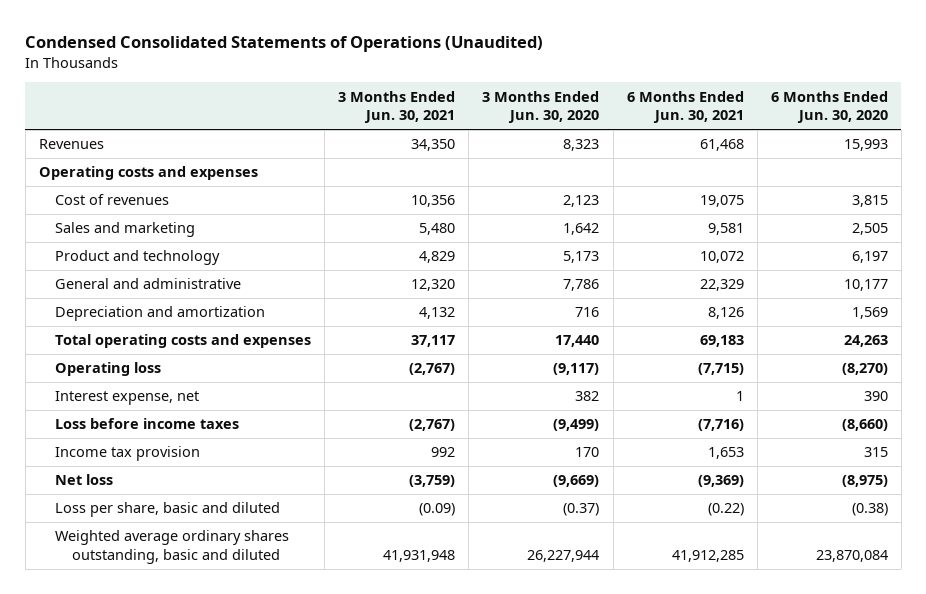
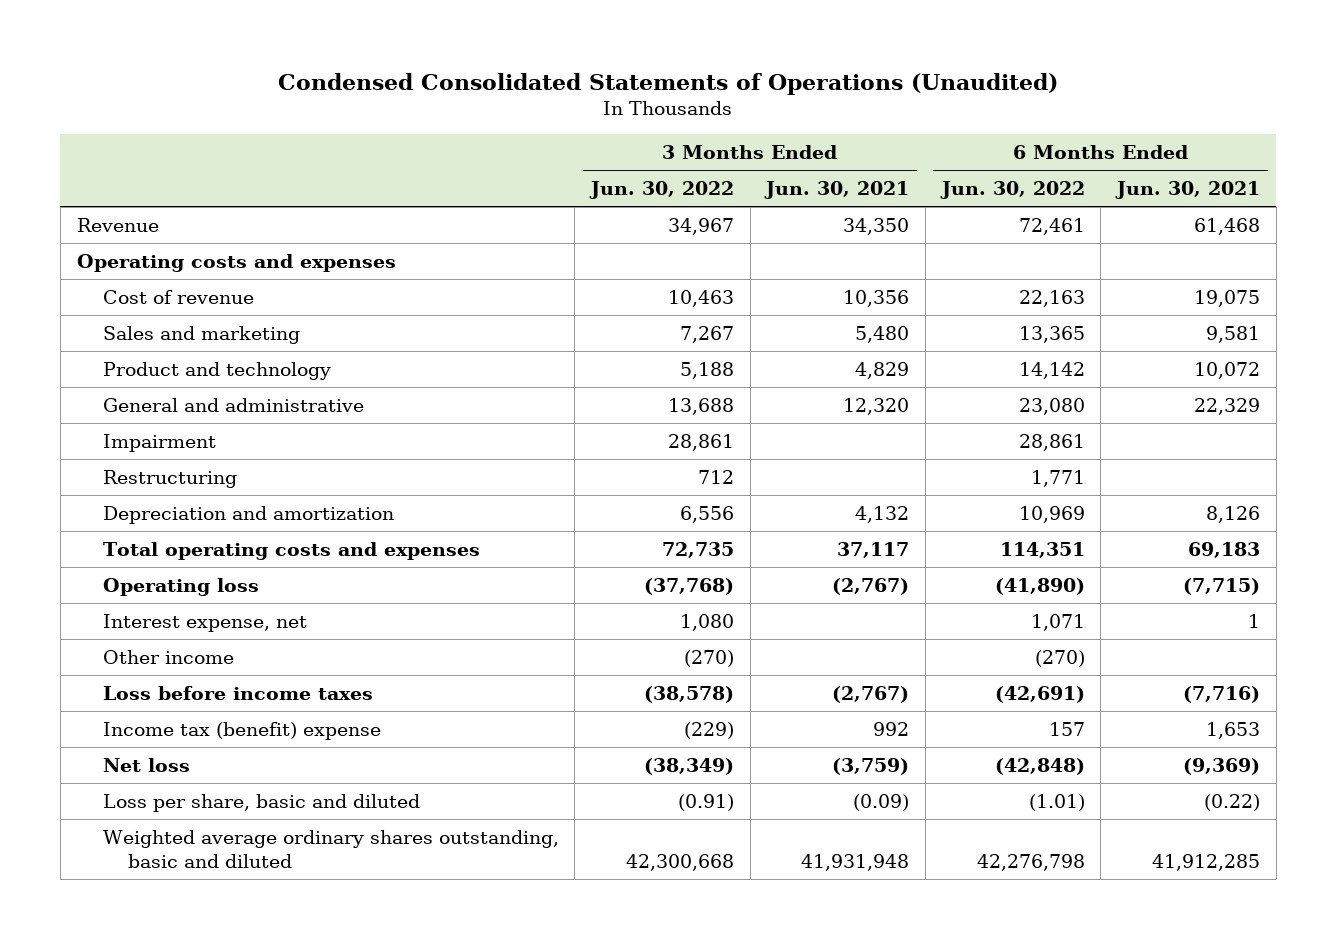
[482,90,600,124] 3 Months Ended Jun. 30, 2020 -> none
[770,90,888,124] 6 Months Ended Jun. 30, 2020 -> none
none -> [588,181,734,200] Jun. 30, 2022
none -> [939,181,1085,200] Jun. 30, 2022
[38,139,104,150] Revenues -> [76,217,159,232] Revenue
[55,194,170,206] Cost of revenues -> [102,289,254,304] Cost of revenue
none -> [102,433,216,452] Impairment
none -> [102,469,237,488] Restructuring
none -> [102,649,234,664] Other income
[55,446,201,462] Income tax provision -> [102,721,381,740] Income tax (benefit) expense

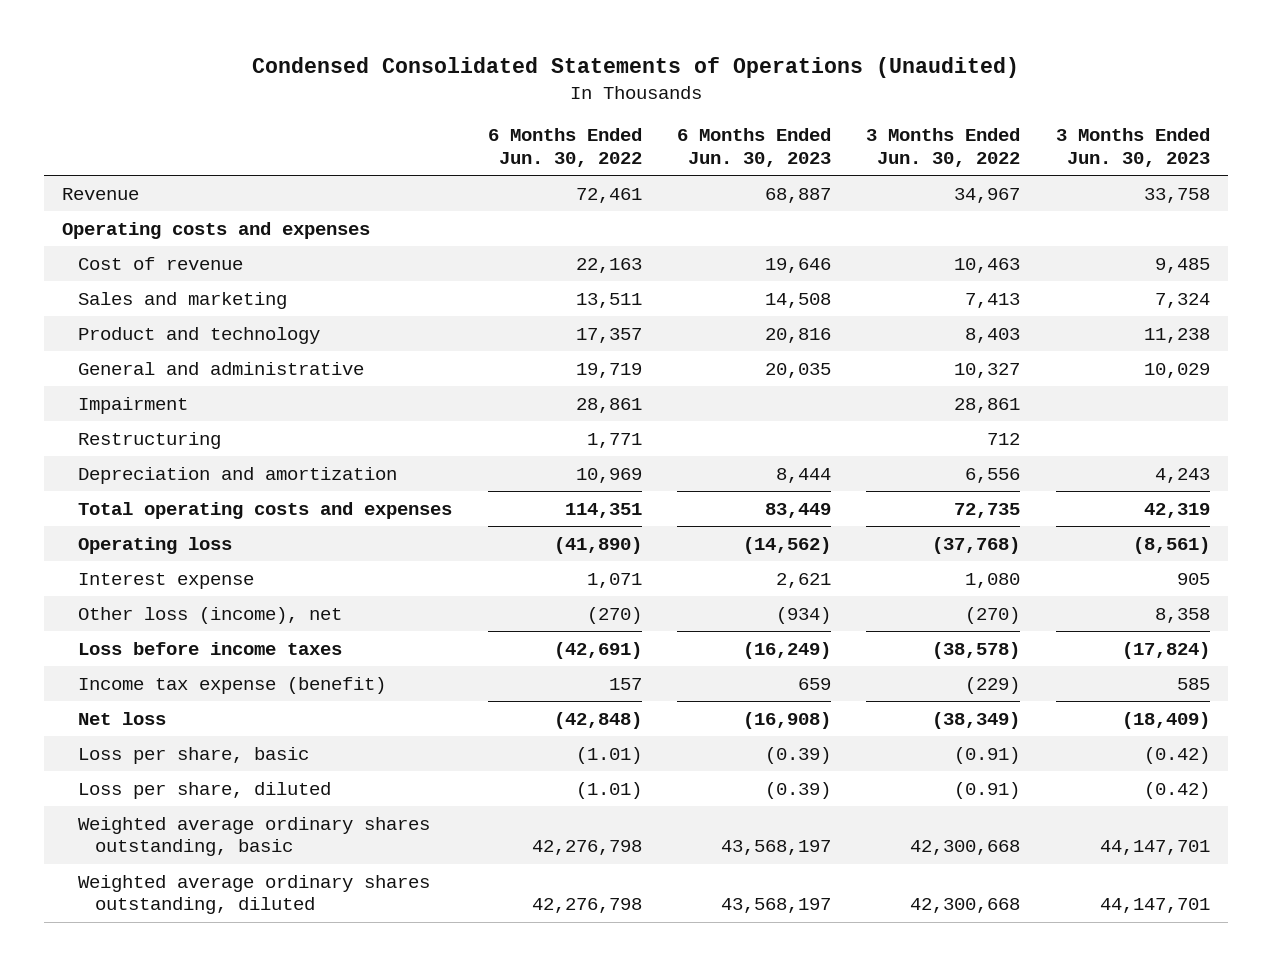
[764,181,910,200] Jun. 30, 2021 -> none
[1114,181,1260,200] Jun. 30, 2021 -> none
none -> [677,128,832,167] 6 Months Ended Jun. 30, 2023
none -> [1055,128,1210,167] 3 Months Ended Jun. 30, 2023
[679,325,734,343] 7,267 -> [965,292,1021,308] 7,413
[1018,325,1085,343] 13,365 -> [575,292,642,308] 13,511
[679,361,734,379] 5,188 -> [965,327,1021,343] 8,403
[1018,361,1085,379] 14,142 -> [575,327,642,343] 17,357
[667,397,734,415] 13,688 -> [954,362,1021,378] 10,327
[1018,397,1085,415] 23,080 -> [575,362,642,378] 19,719
[102,613,307,632] Interest expense, net -> [78,572,255,589] Interest expense
[102,649,234,664] Other income -> [78,606,343,624] Other loss (income), net
[102,721,381,740] Income tax (benefit) expense -> [78,676,387,694] Income tax expense (benefit)
[102,793,420,812] Loss per share, basic and diluted -> [78,746,310,764] Loss per share, basic
none -> [78,781,332,799] Loss per share, diluted
[102,829,559,868] Weighted average ordinary shares outstanding, basic and diluted -> [78,816,431,857] Weighted average ordinary shares outstanding, basic
none -> [78,874,431,915] Weighted average ordinary shares outstanding, diluted

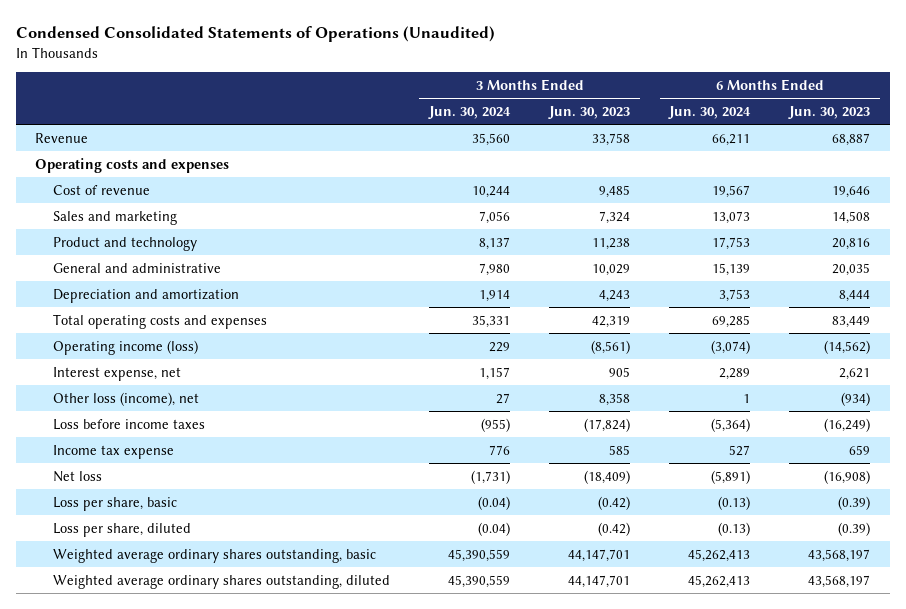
[487,128,642,167] 6 Months Ended Jun. 30, 2022 -> none
[866,128,1021,167] 3 Months Ended Jun. 30, 2022 -> none
none -> [428,105,512,119] Jun. 30, 2024
none -> [668,105,752,119] Jun. 30, 2024
[78,396,189,414] Impairment -> none
[78,431,222,449] Restructuring -> none
[78,536,233,554] Operating loss -> [52,339,198,355] Operating income (loss)
[78,572,255,589] Interest expense -> [52,366,181,381] Interest expense, net
[78,676,387,694] Income tax expense (benefit) -> [52,444,174,459] Income tax expense

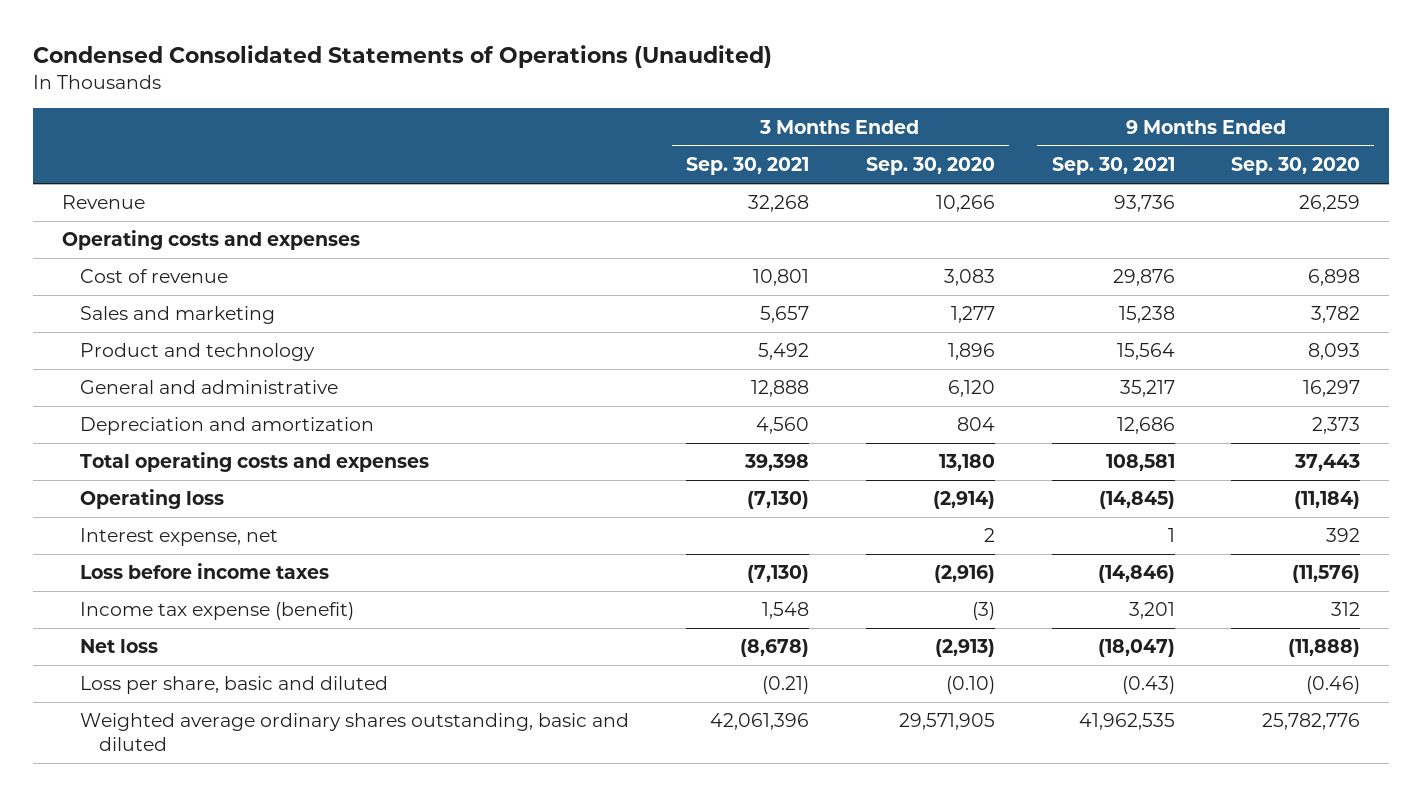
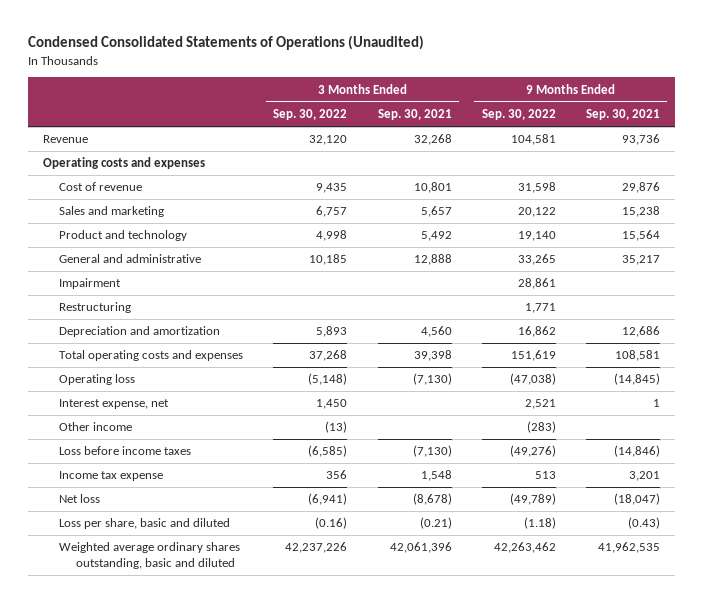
[865,157,995,176] Sep. 30, 2020 -> none
[1231,157,1361,176] Sep. 30, 2020 -> none
none -> [273,109,348,121] Sep. 30, 2022
none -> [481,109,556,121] Sep. 30, 2022
none -> [59,278,122,290] Impairment
none -> [59,302,132,314] Restructuring
none -> [59,422,133,432] Other income
[80,602,355,621] Income tax expense (benefit) -> [59,471,164,482] Income tax expense

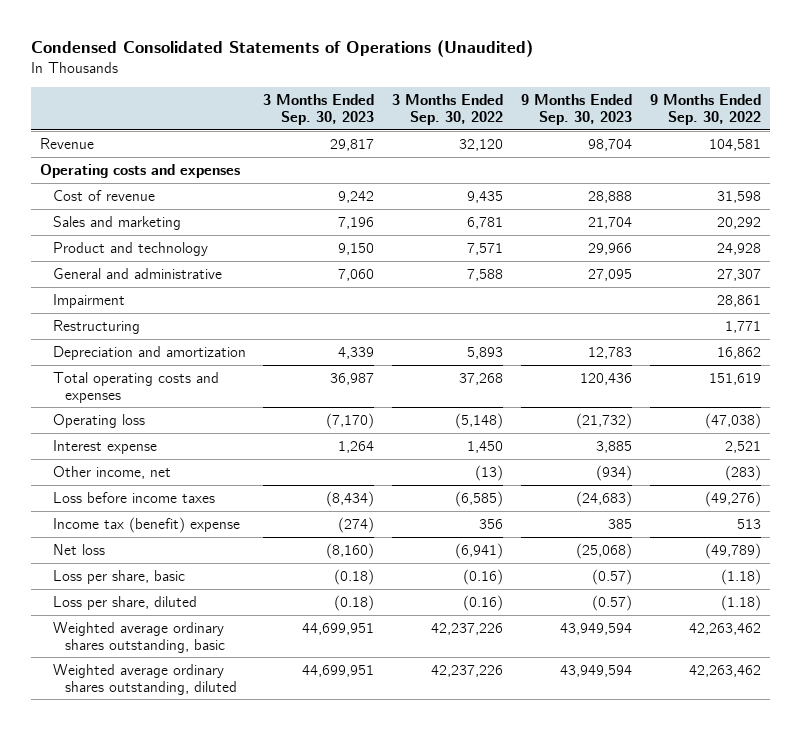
[377,109,452,121] Sep. 30, 2021 -> none
[585,109,660,121] Sep. 30, 2021 -> none
none -> [263,94,375,125] 3 Months Ended Sep. 30, 2023
none -> [520,94,632,125] 9 Months Ended Sep. 30, 2023
[316,206,348,218] 6,757 -> [467,216,504,229] 6,781
[517,207,556,218] 20,122 -> [716,216,761,229] 20,292
[316,230,348,242] 4,998 -> [467,242,504,255] 7,571
[517,231,556,242] 19,140 -> [716,242,761,255] 24,928
[309,254,348,266] 10,185 -> [467,268,504,281] 7,588
[517,254,556,266] 33,265 -> [716,268,761,281] 27,307
[59,399,170,410] Interest expense, net -> [52,439,157,454] Interest expense
[59,422,133,432] Other income -> [52,465,171,479] Other income, net
[59,471,164,482] Income tax expense -> [52,516,240,533] Income tax (benefit) expense
[59,518,231,530] Loss per share, basic and diluted -> [52,569,185,584] Loss per share, basic
none -> [52,595,197,610] Loss per share, diluted
[59,542,241,569] Weighted average ordinary shares outstanding, basic and diluted -> [52,621,226,653] Weighted average ordinary shares outstanding, basic
none -> [52,663,238,695] Weighted average ordinary shares outstanding, diluted

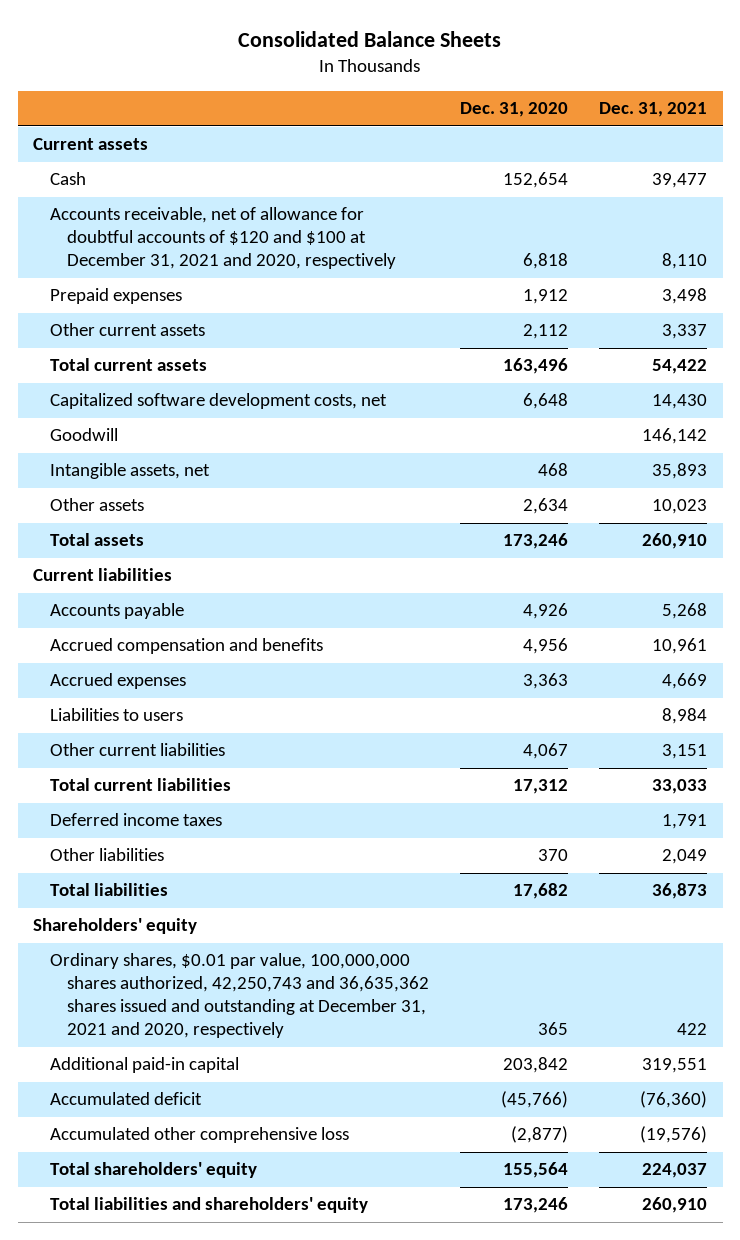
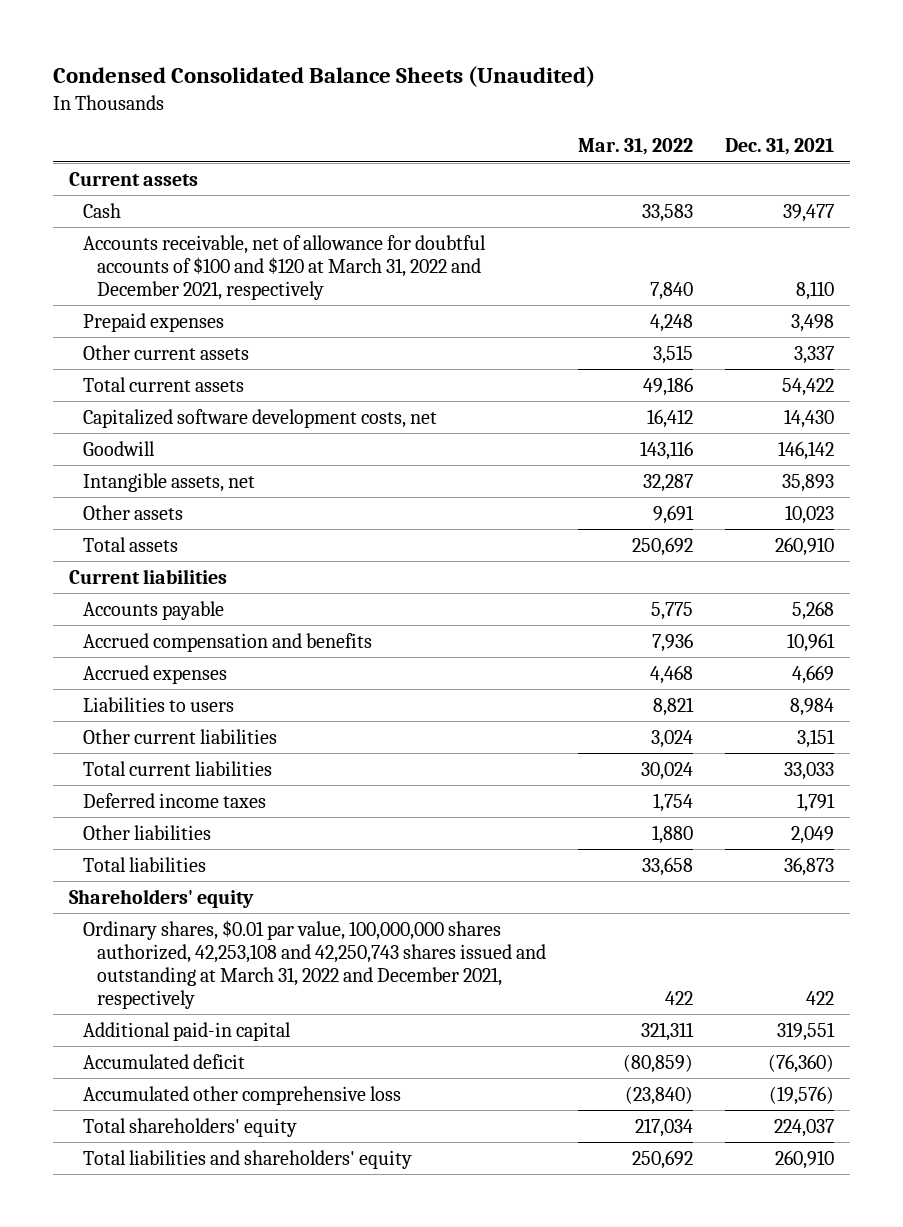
[238,30,502,47] Consolidated Balance Sheets -> [52,66,595,88] Condensed Consolidated Balance Sheets (Unaudited)
[460,102,569,118] Dec. 31, 2020 -> none
none -> [578,138,694,156] Mar. 31, 2022
[50,207,397,270] Accounts receivable, net of allowance for doubtful accounts of $120 and $100 at December 31, 2021 and 2020, respectively -> [82,234,486,300] Accounts receivable, net of allowance for doubtful accounts of $100 and $120 at March 31, 2022 and December 2021, respectively
[50,953,430,1039] Ordinary shares, $0.01 par value, 100,000,000 shares authorized, 42,250,743 and 36,635,362 shares issued and outstanding at December 31, 2021 and 2020, respectively -> [82,919,546,1009] Ordinary shares, $0.01 par value, 100,000,000 shares authorized, 42,253,108 and 42,250,743 shares issued and outstanding at March 31, 2022 and December 2021, respectively

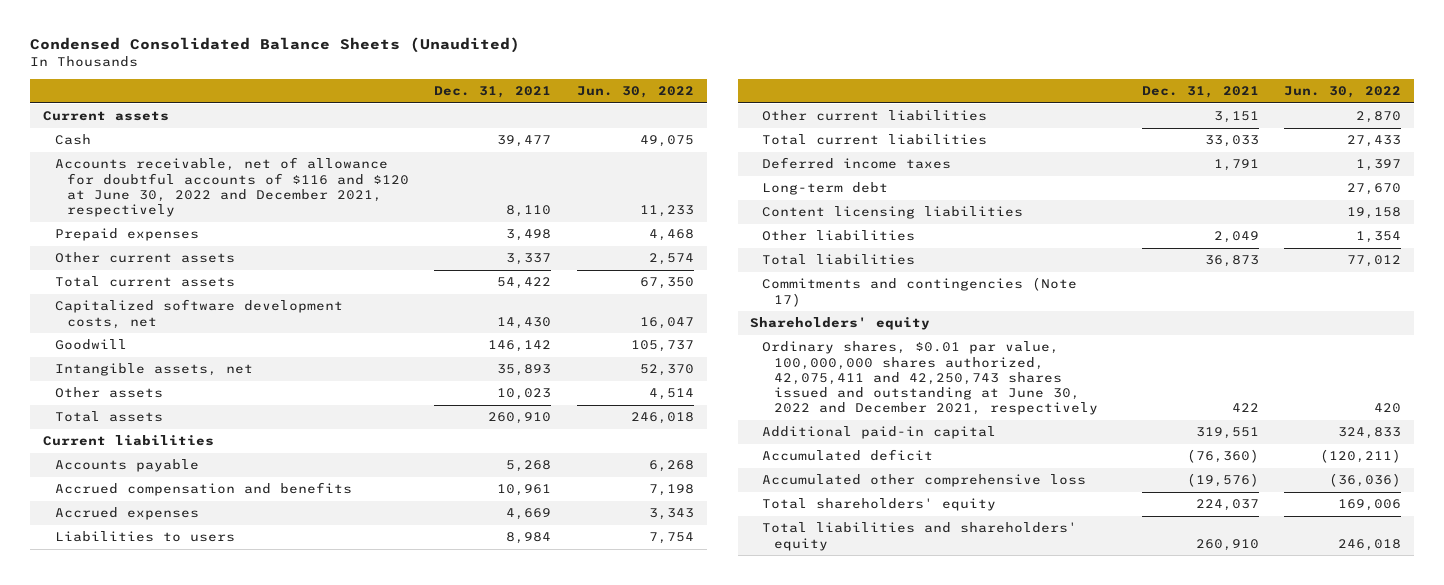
[578,138,694,156] Mar. 31, 2022 -> none
none -> [576,85,694,98] Jun. 30, 2022
[82,234,486,300] Accounts receivable, net of allowance for doubtful accounts of $100 and $120 at March 31, 2022 and December 2021, respectively -> [54,157,409,217] Accounts receivable, net of allowance for doubtful accounts of $116 and $120 at June 30, 2022 and December 2021, respectively
none -> [762,182,889,196] Long-term debt
none -> [762,206,1024,220] Content licensing liabilities
none -> [762,277,1078,307] Commitments and contingencies (Note 17)
[82,919,546,1009] Ordinary shares, $0.01 par value, 100,000,000 shares authorized, 42,253,108 and 42,250,743 shares issued and outstanding at March 31, 2022 and December 2021, respectively -> [762,341,1099,416] Ordinary shares, $0.01 par value, 100,000,000 shares authorized, 42,075,411 and 42,250,743 shares issued and outstanding at June 30, 2022 and December 2021, respectively

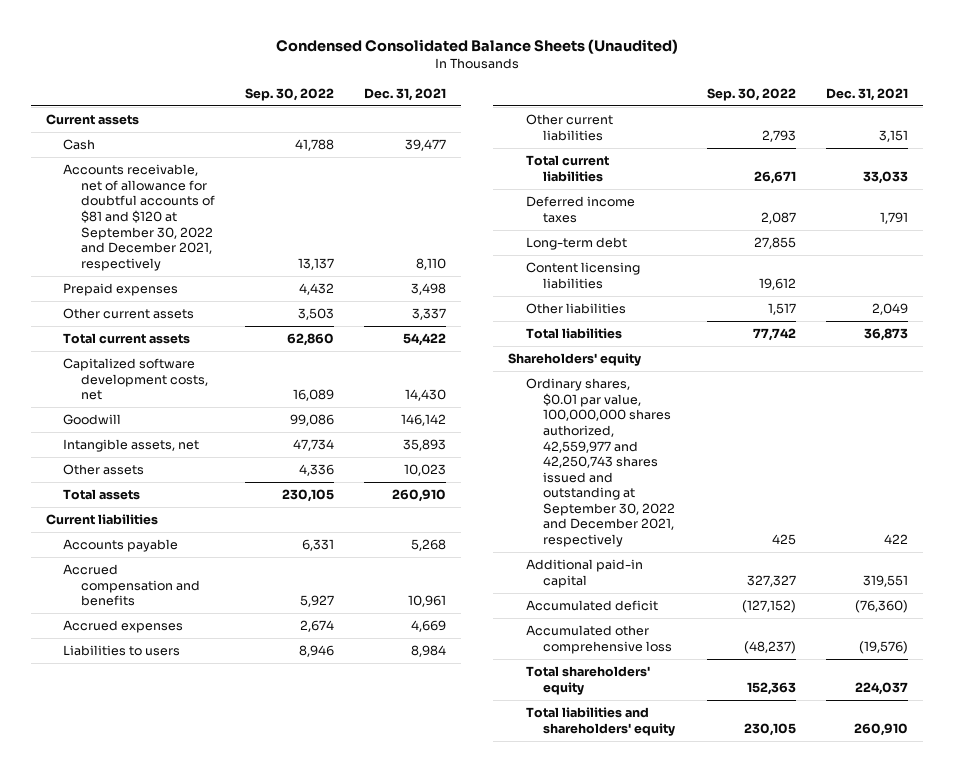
[576,85,694,98] Jun. 30, 2022 -> none
none -> [245,87,335,101] Sep. 30, 2022
[54,157,409,217] Accounts receivable, net of allowance for doubtful accounts of $116 and $120 at June 30, 2022 and December 2021, respectively -> [63,164,215,271] Accounts receivable, net of allowance for doubtful accounts of $81 and $120 at September 30, 2022 and December 2021, respectively
[762,277,1078,307] Commitments and contingencies (Note 17) -> none
[762,341,1099,416] Ordinary shares, $0.01 par value, 100,000,000 shares authorized, 42,075,411 and 42,250,743 shares issued and outstanding at June 30, 2022 and December 2021, respectively -> [525,378,676,548] Ordinary shares, $0.01 par value, 100,000,000 shares authorized, 42,559,977 and 42,250,743 shares issued and outstanding at September 30, 2022 and December 2021, respectively

